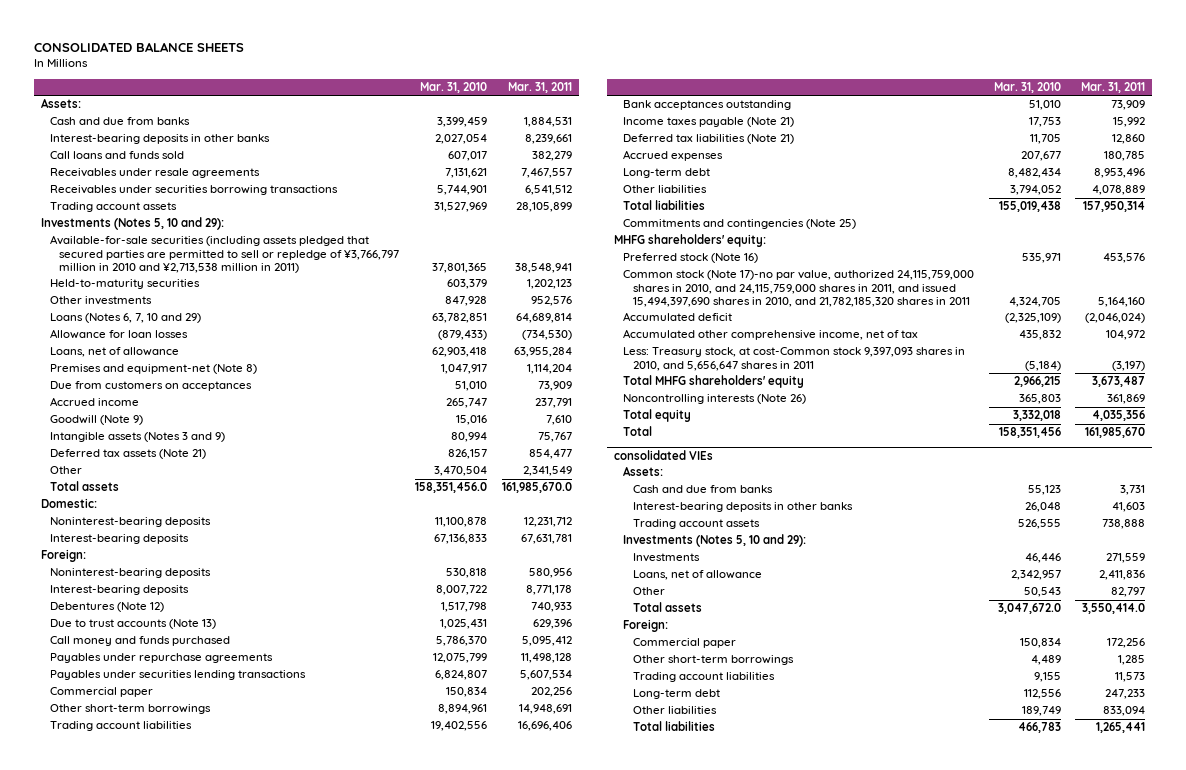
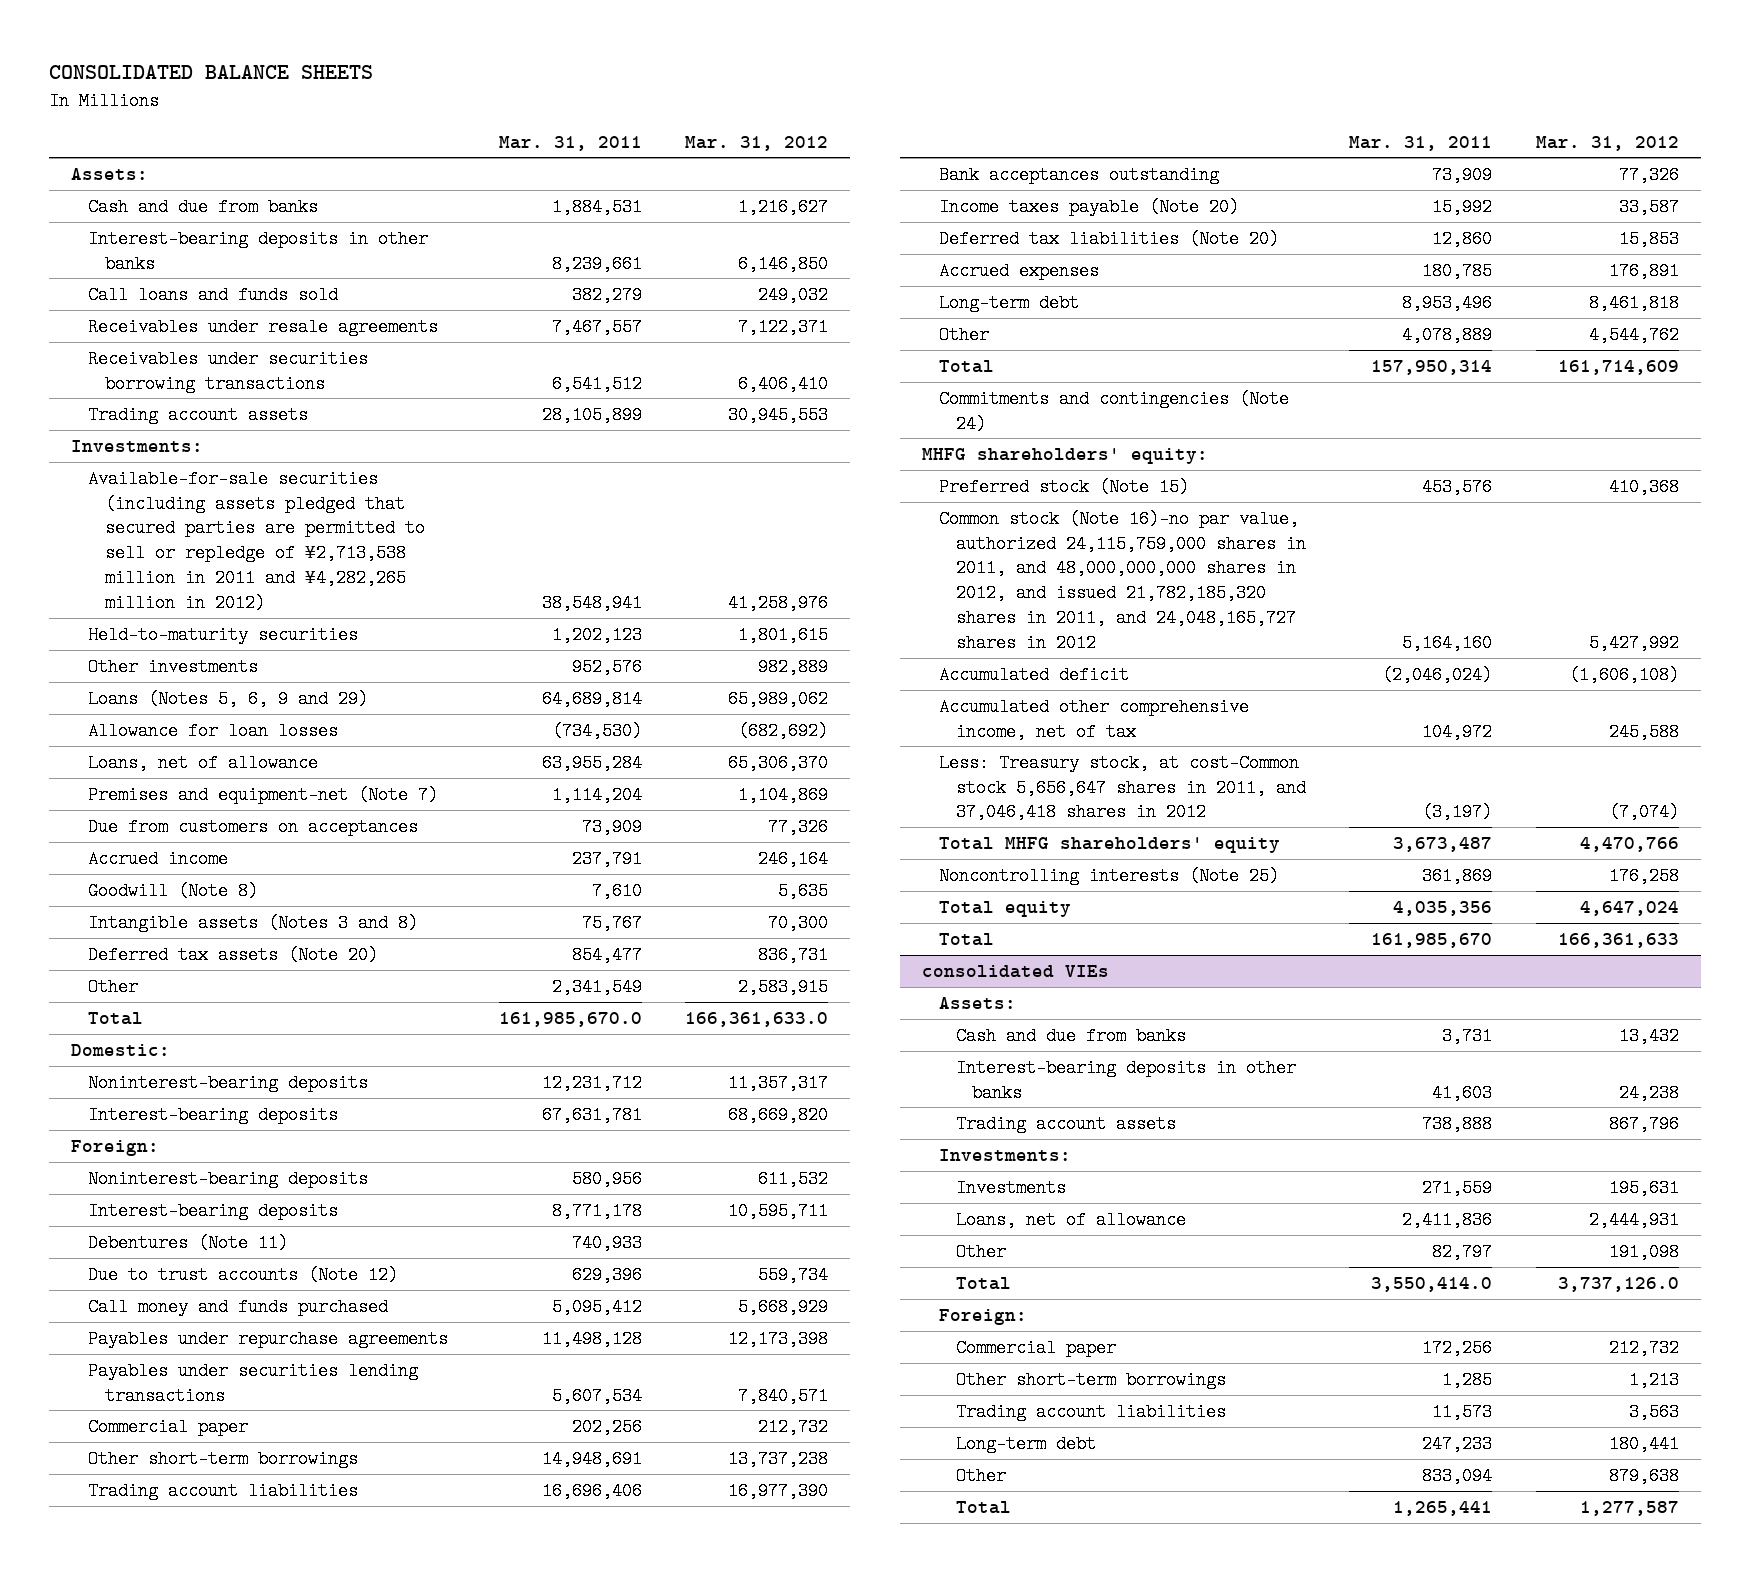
[420,82,488,94] Mar. 31, 2010 -> none
none -> [685,135,829,151] Mar. 31, 2012
[41,217,225,231] Investments (Notes 5, 10 and 29): -> [70,439,203,452] Investments:
[50,235,400,273] Available-for-sale securities (including assets pledged that secured parties are permitted to sell or repledge of ¥3,766,797 million in 2010 and ¥2,713,538 million in 2011) -> [87,469,425,612] Available-for-sale securities (including assets pledged that secured parties are permitted to sell or repledge of ¥2,713,538 million in 2011 and ¥4,282,265 million in 2012)
[50,313,202,324] Loans (Notes 6, 7, 10 and 29) -> [87,689,368,708] Loans (Notes 5, 6, 9 and 29)
[50,364,258,375] Premises and equipment-net (Note 8) -> [87,785,438,804] Premises and equipment-net (Note 7)
[50,415,144,426] Goodwill (Note 9) -> [87,881,258,900] Goodwill (Note 8)
[50,432,226,443] Intangible assets (Notes 3 and 9) -> [87,913,418,932] Intangible assets (Notes 3 and 8)
[50,449,207,460] Deferred tax assets (Note 21) -> [87,945,378,964] Deferred tax assets (Note 20)
[50,481,120,492] Total assets -> [87,1011,143,1025] Total
[50,602,165,613] Debentures (Note 12) -> [87,1233,288,1252] Debentures (Note 11)
[50,619,217,630] Due to trust accounts (Note 13) -> [87,1265,398,1284] Due to trust accounts (Note 12)
[623,117,795,128] Income taxes payable (Note 21) -> [938,197,1239,216] Income taxes payable (Note 20)
[623,134,795,145] Deferred tax liabilities (Note 21) -> [938,229,1279,248] Deferred tax liabilities (Note 20)
[623,185,708,194] Other liabilities -> [938,325,989,344] Other
[623,200,706,211] Total liabilities -> [938,359,994,373] Total
[623,219,857,230] Commitments and contingencies (Note 25) -> [938,389,1289,433] Commitments and contingencies (Note 24)
[623,253,759,264] Preferred stock (Note 16) -> [938,477,1189,496] Preferred stock (Note 15)
[623,270,975,307] Common stock (Note 17)-no par value, authorized 24,115,759,000 shares in 2010, and 24,115,759,000 shares in 2011, and issued 15,494,397,690 shares in 2010, and 21,782,185,320 shares in 2011 -> [938,509,1306,652] Common stock (Note 16)-no par value, authorized 24,115,759,000 shares in 2011, and 48,000,000,000 shares in 2012, and issued 21,782,185,320 shares in 2011, and 24,048,165,727 shares in 2012
[623,347,966,371] Less: Treasury stock, at cost-Common stock 9,397,093 shares in 2010, and 5,656,647 shares in 2011 -> [938,753,1306,822] Less: Treasury stock, at cost-Common stock 5,656,647 shares in 2011, and 37,046,418 shares in 2012
[623,394,807,405] Noncontrolling interests (Note 26) -> [938,866,1279,885] Noncontrolling interests (Note 25)
[623,534,807,548] Investments (Notes 5, 10 and 29): -> [938,1148,1071,1161] Investments:
[632,602,702,613] Total assets -> [955,1276,1011,1290] Total
[632,706,717,715] Other liabilities -> [955,1466,1006,1485] Other
[632,721,715,732] Total liabilities -> [955,1500,1011,1514] Total

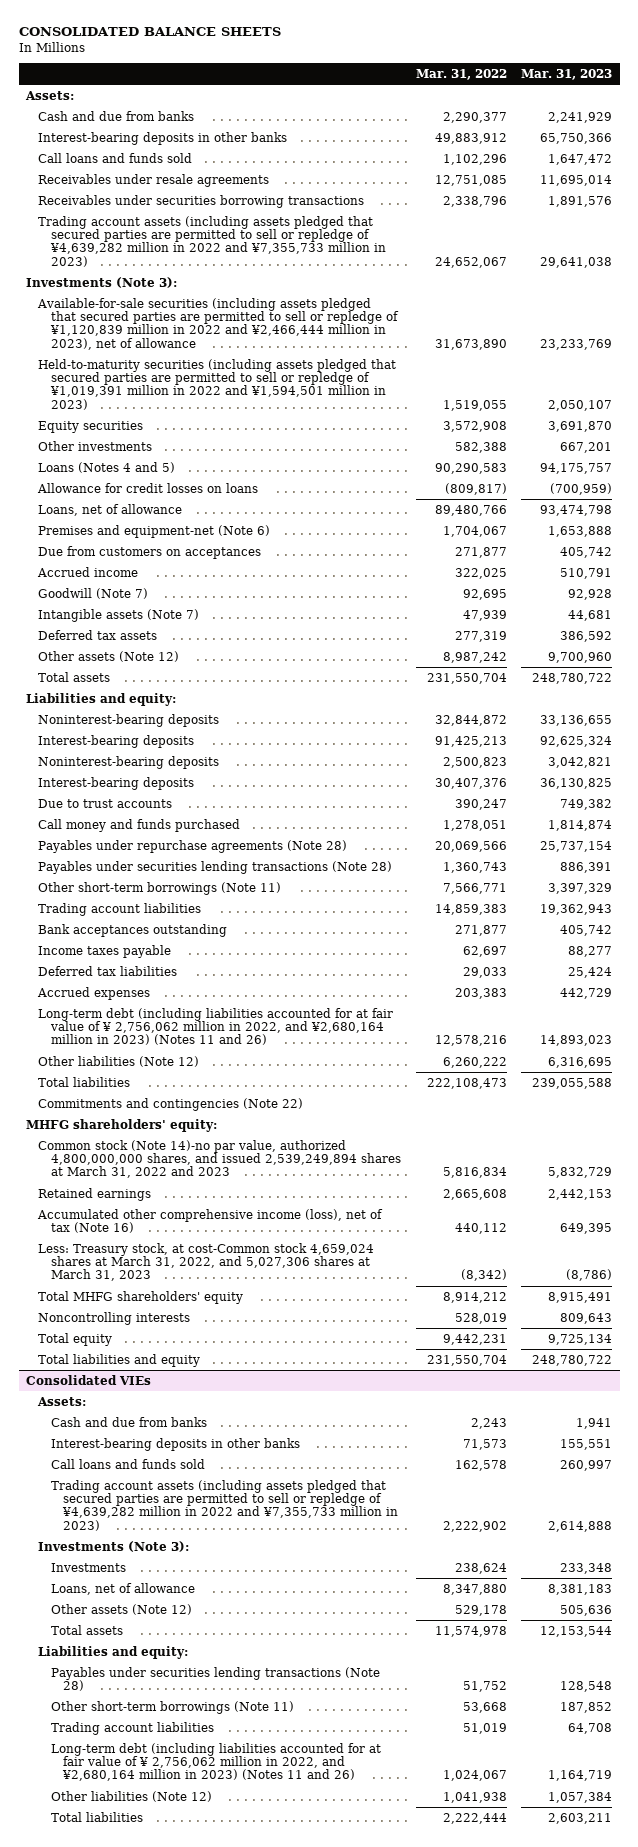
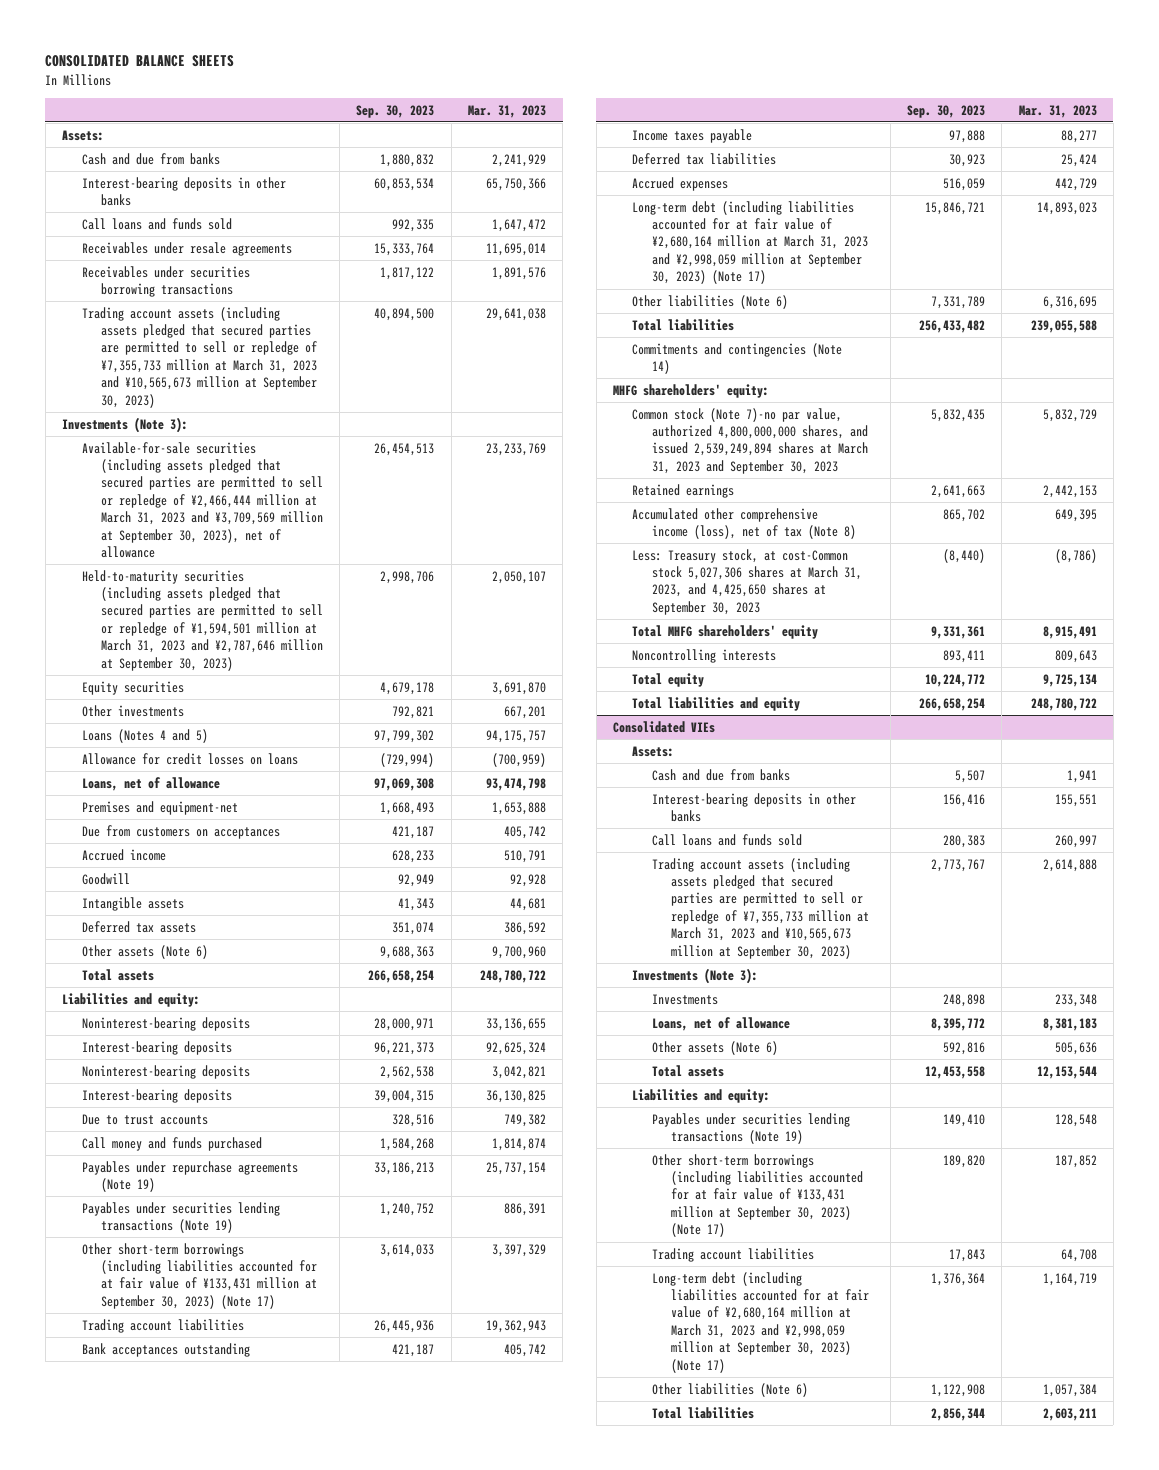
[415,69,507,81] Mar. 31, 2022 -> none
none -> [356,104,435,118] Sep. 30, 2023
[38,215,386,267] Trading account assets (including assets pledged that secured parties are permitted to sell or repledge of ¥4,639,282 million in 2022 and ¥7,355,733 million in 2023) -> [81,306,317,408] Trading account assets (including assets pledged that secured parties are permitted to sell or repledge of ¥7,355,733 million at March 31, 2023 and ¥10,565,673 million at September 30, 2023)
[37,297,399,350] Available-for-sale securities (including assets pledged that secured parties are permitted to sell or repledge of ¥1,120,839 million in 2022 and ¥2,466,444 million in 2023), net of allowance -> [81,441,323,559] Available-for-sale securities (including assets pledged that secured parties are permitted to sell or repledge of ¥2,466,444 million at March 31, 2023 and ¥3,709,569 million at September 30, 2023), net of allowance
[38,358,397,410] Held-to-maturity securities (including assets pledged that secured parties are permitted to sell or repledge of ¥1,019,391 million in 2022 and ¥1,594,501 million in 2023) -> [81,569,323,671] Held-to-maturity securities (including assets pledged that secured parties are permitted to sell or repledge of ¥1,594,501 million at March 31, 2023 and ¥2,787,646 million at September 30, 2023)
[38,524,271,538] Premises and equipment-net (Note 6) -> [81,800,238,815] Premises and equipment-net
[38,587,149,599] Goodwill (Note 7) -> [81,872,130,885] Goodwill
[38,608,200,622] Intangible assets (Note 7) -> [81,896,184,911] Intangible assets
[38,650,180,662] Other assets (Note 12) -> [81,944,208,959] Other assets (Note 6)
[38,839,348,853] Payables under repurchase agreements (Note 28) -> [81,1160,298,1193] Payables under repurchase agreements (Note 19)
[38,860,393,874] Payables under securities lending transactions (Note 28) -> [81,1201,280,1234] Payables under securities lending transactions (Note 19)
[38,881,282,895] Other short-term borrowings (Note 11) -> [81,1242,317,1309] Other short-term borrowings (including liabilities accounted for at fair value of ¥133,431 million at September 30, 2023) (Note 17)
[38,1007,394,1046] Long-term debt (including liabilities accounted for at fair value of ¥ 2,756,062 million in 2022, and ¥2,680,164 million in 2023) (Notes 11 and 26) -> [632,200,868,285] Long-term debt (including liabilities accounted for at fair value of ¥2,680,164 million at March 31, 2023 and ¥2,998,059 million at September 30, 2023) (Note 17)
[38,1055,200,1067] Other liabilities (Note 12) -> [632,294,789,309] Other liabilities (Note 6)
[38,1097,304,1111] Commitments and contingencies (Note 22) -> [632,342,843,375] Commitments and contingencies (Note 14)
[38,1139,401,1179] Common stock (Note 14)-no par value, authorized 4,800,000,000 shares, and issued 2,539,249,894 shares at March 31, 2022 and 2023 -> [632,407,868,474] Common stock (Note 7)-no par value, authorized 4,800,000,000 shares, and issued 2,539,249,894 shares at March 31, 2023 and September 30, 2023
[37,1208,384,1234] Accumulated other comprehensive income (loss), net of tax (Note 16) -> [632,507,856,540] Accumulated other comprehensive income (loss), net of tax (Note 8)
[38,1242,375,1282] Less: Treasury stock, at cost-Common stock 4,659,024 shares at March 31, 2022, and 5,027,306 shares at March 31, 2023 -> [632,548,862,615] Less: Treasury stock, at cost-Common stock 5,027,306 shares at March 31, 2023, and 4,425,650 shares at September 30, 2023
[50,1479,399,1531] Trading account assets (including assets pledged that secured parties are permitted to sell or repledge of ¥4,639,282 million in 2022 and ¥7,355,733 million in 2023) -> [651,857,870,959] Trading account assets (including assets pledged that secured parties are permitted to sell or repledge of ¥7,355,733 million at March 31, 2023 and ¥10,565,673 million at September 30, 2023)
[50,1603,192,1615] Other assets (Note 12) -> [651,1040,778,1055] Other assets (Note 6)
[50,1666,380,1692] Payables under securities lending transactions (Note 28) -> [651,1112,850,1145] Payables under securities lending transactions (Note 19)
[50,1700,294,1714] Other short-term borrowings (Note 11) -> [651,1153,864,1238] Other short-term borrowings (including liabilities accounted for at fair value of ¥133,431 million at September 30, 2023) (Note 17)
[50,1742,381,1782] Long-term debt (including liabilities accounted for at fair value of ¥ 2,756,062 million in 2022, and ¥2,680,164 million in 2023) (Notes 11 and 26) -> [651,1271,870,1373] Long-term debt (including liabilities accounted for at fair value of ¥2,680,164 million at March 31, 2023 and ¥2,998,059 million at September 30, 2023) (Note 17)
[50,1790,212,1802] Other liabilities (Note 12) -> [651,1382,808,1397] Other liabilities (Note 6)

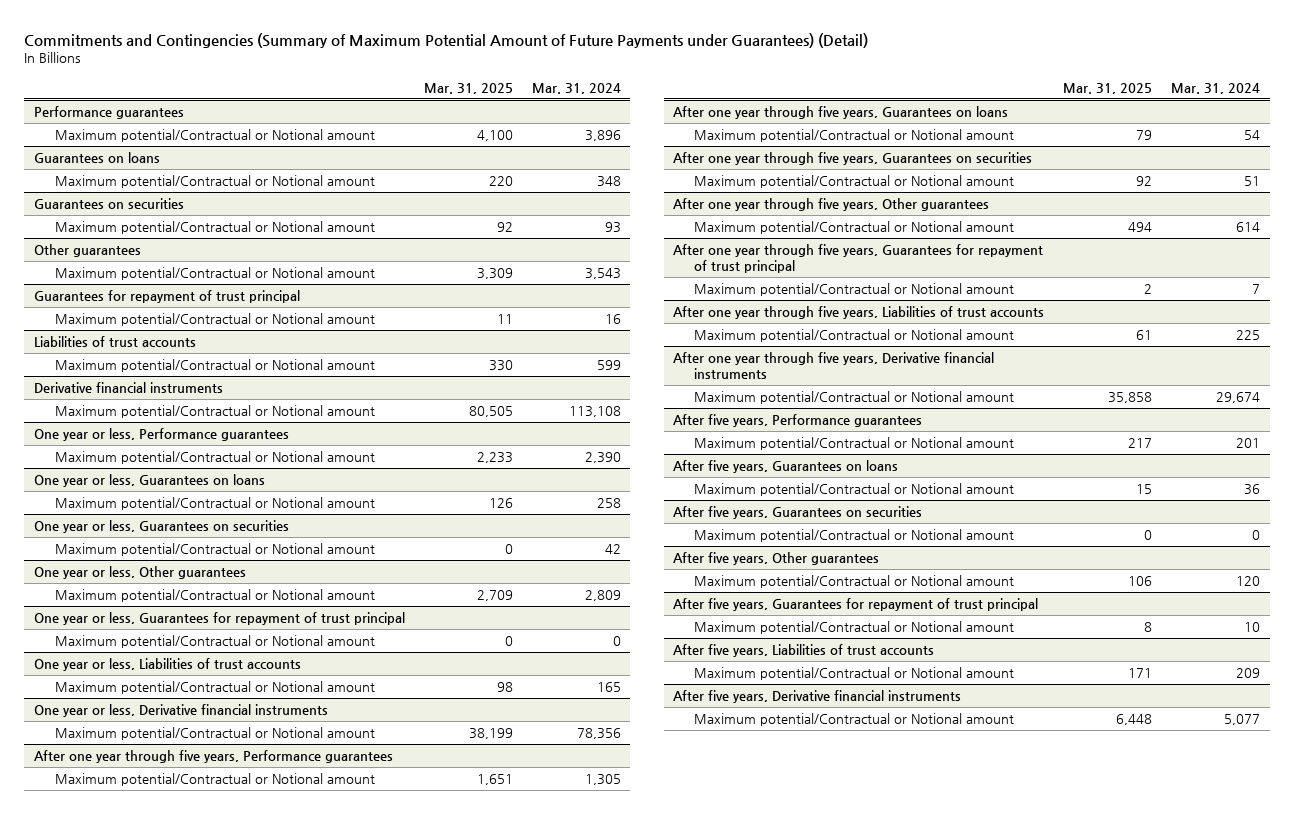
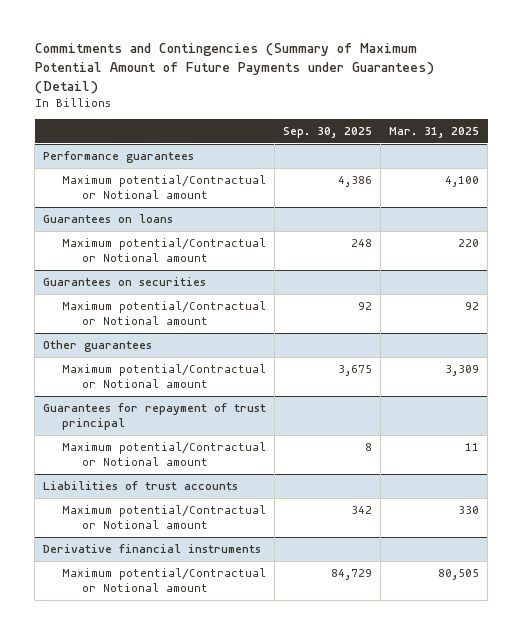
[531,82,621,94] Mar. 31, 2024 -> none
none -> [283,127,373,139] Sep. 30, 2025
[33,428,289,442] One year or less, Performance guarantees -> none
[54,451,375,465] Maximum potential/Contractual or Notional amount -> none
[33,474,265,488] One year or less, Guarantees on loans -> none
[54,497,375,511] Maximum potential/Contractual or Notional amount -> none
[33,520,289,534] One year or less, Guarantees on securities -> none
[54,543,375,557] Maximum potential/Contractual or Notional amount -> none
[33,566,246,580] One year or less, Other guarantees -> none
[54,589,375,603] Maximum potential/Contractual or Notional amount -> none
[33,612,405,626] One year or less, Guarantees for repayment of trust principal -> none
[54,635,375,649] Maximum potential/Contractual or Notional amount -> none
[33,658,301,672] One year or less, Liabilities of trust accounts -> none
[54,681,375,695] Maximum potential/Contractual or Notional amount -> none
[33,704,328,718] One year or less, Derivative financial instruments -> none
[54,727,375,741] Maximum potential/Contractual or Notional amount -> none
[33,750,393,764] After one year through five years, Performance guarantees -> none
[54,773,375,787] Maximum potential/Contractual or Notional amount -> none
[673,106,1009,120] After one year through five years, Guarantees on loans -> none
[694,129,1015,143] Maximum potential/Contractual or Notional amount -> none
[673,152,1033,166] After one year through five years, Guarantees on securities -> none
[694,175,1015,189] Maximum potential/Contractual or Notional amount -> none
[673,198,990,212] After one year through five years, Other guarantees -> none
[694,221,1015,235] Maximum potential/Contractual or Notional amount -> none
[673,244,1044,273] After one year through five years, Guarantees for repayment of trust principal -> none
[694,283,1015,297] Maximum potential/Contractual or Notional amount -> none
[673,306,1045,320] After one year through five years, Liabilities of trust accounts -> none
[694,329,1015,343] Maximum potential/Contractual or Notional amount -> none
[673,352,995,379] After one year through five years, Derivative financial instruments -> none
[694,391,1015,405] Maximum potential/Contractual or Notional amount -> none
[673,414,923,428] After five years, Performance guarantees -> none
[694,437,1015,451] Maximum potential/Contractual or Notional amount -> none
[673,460,899,474] After five years, Guarantees on loans -> none
[694,483,1015,497] Maximum potential/Contractual or Notional amount -> none
[673,506,923,520] After five years, Guarantees on securities -> none
[694,529,1015,543] Maximum potential/Contractual or Notional amount -> none
[673,552,880,566] After five years, Other guarantees -> none
[694,575,1015,589] Maximum potential/Contractual or Notional amount -> none
[673,598,1039,612] After five years, Guarantees for repayment of trust principal -> none
[694,621,1015,635] Maximum potential/Contractual or Notional amount -> none
[673,644,935,658] After five years, Liabilities of trust accounts -> none
[694,667,1015,681] Maximum potential/Contractual or Notional amount -> none
[673,690,962,704] After five years, Derivative financial instruments -> none
[694,713,1015,727] Maximum potential/Contractual or Notional amount -> none

